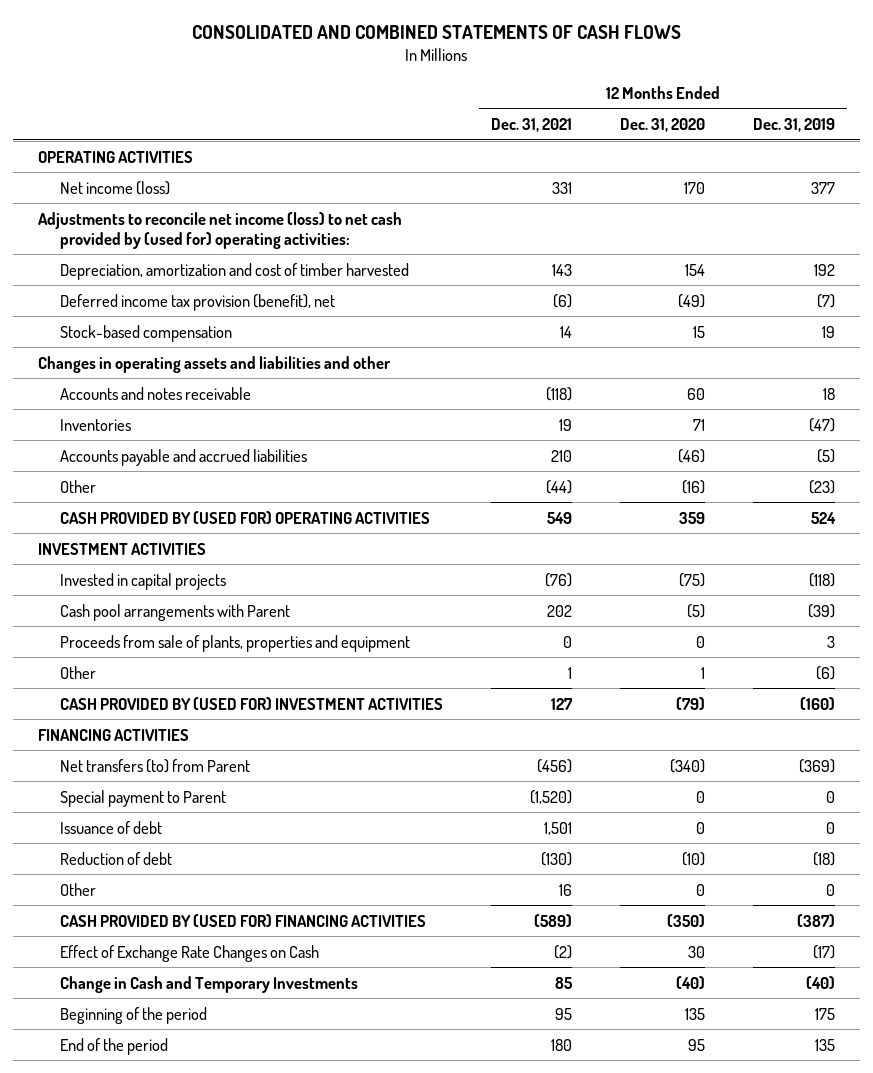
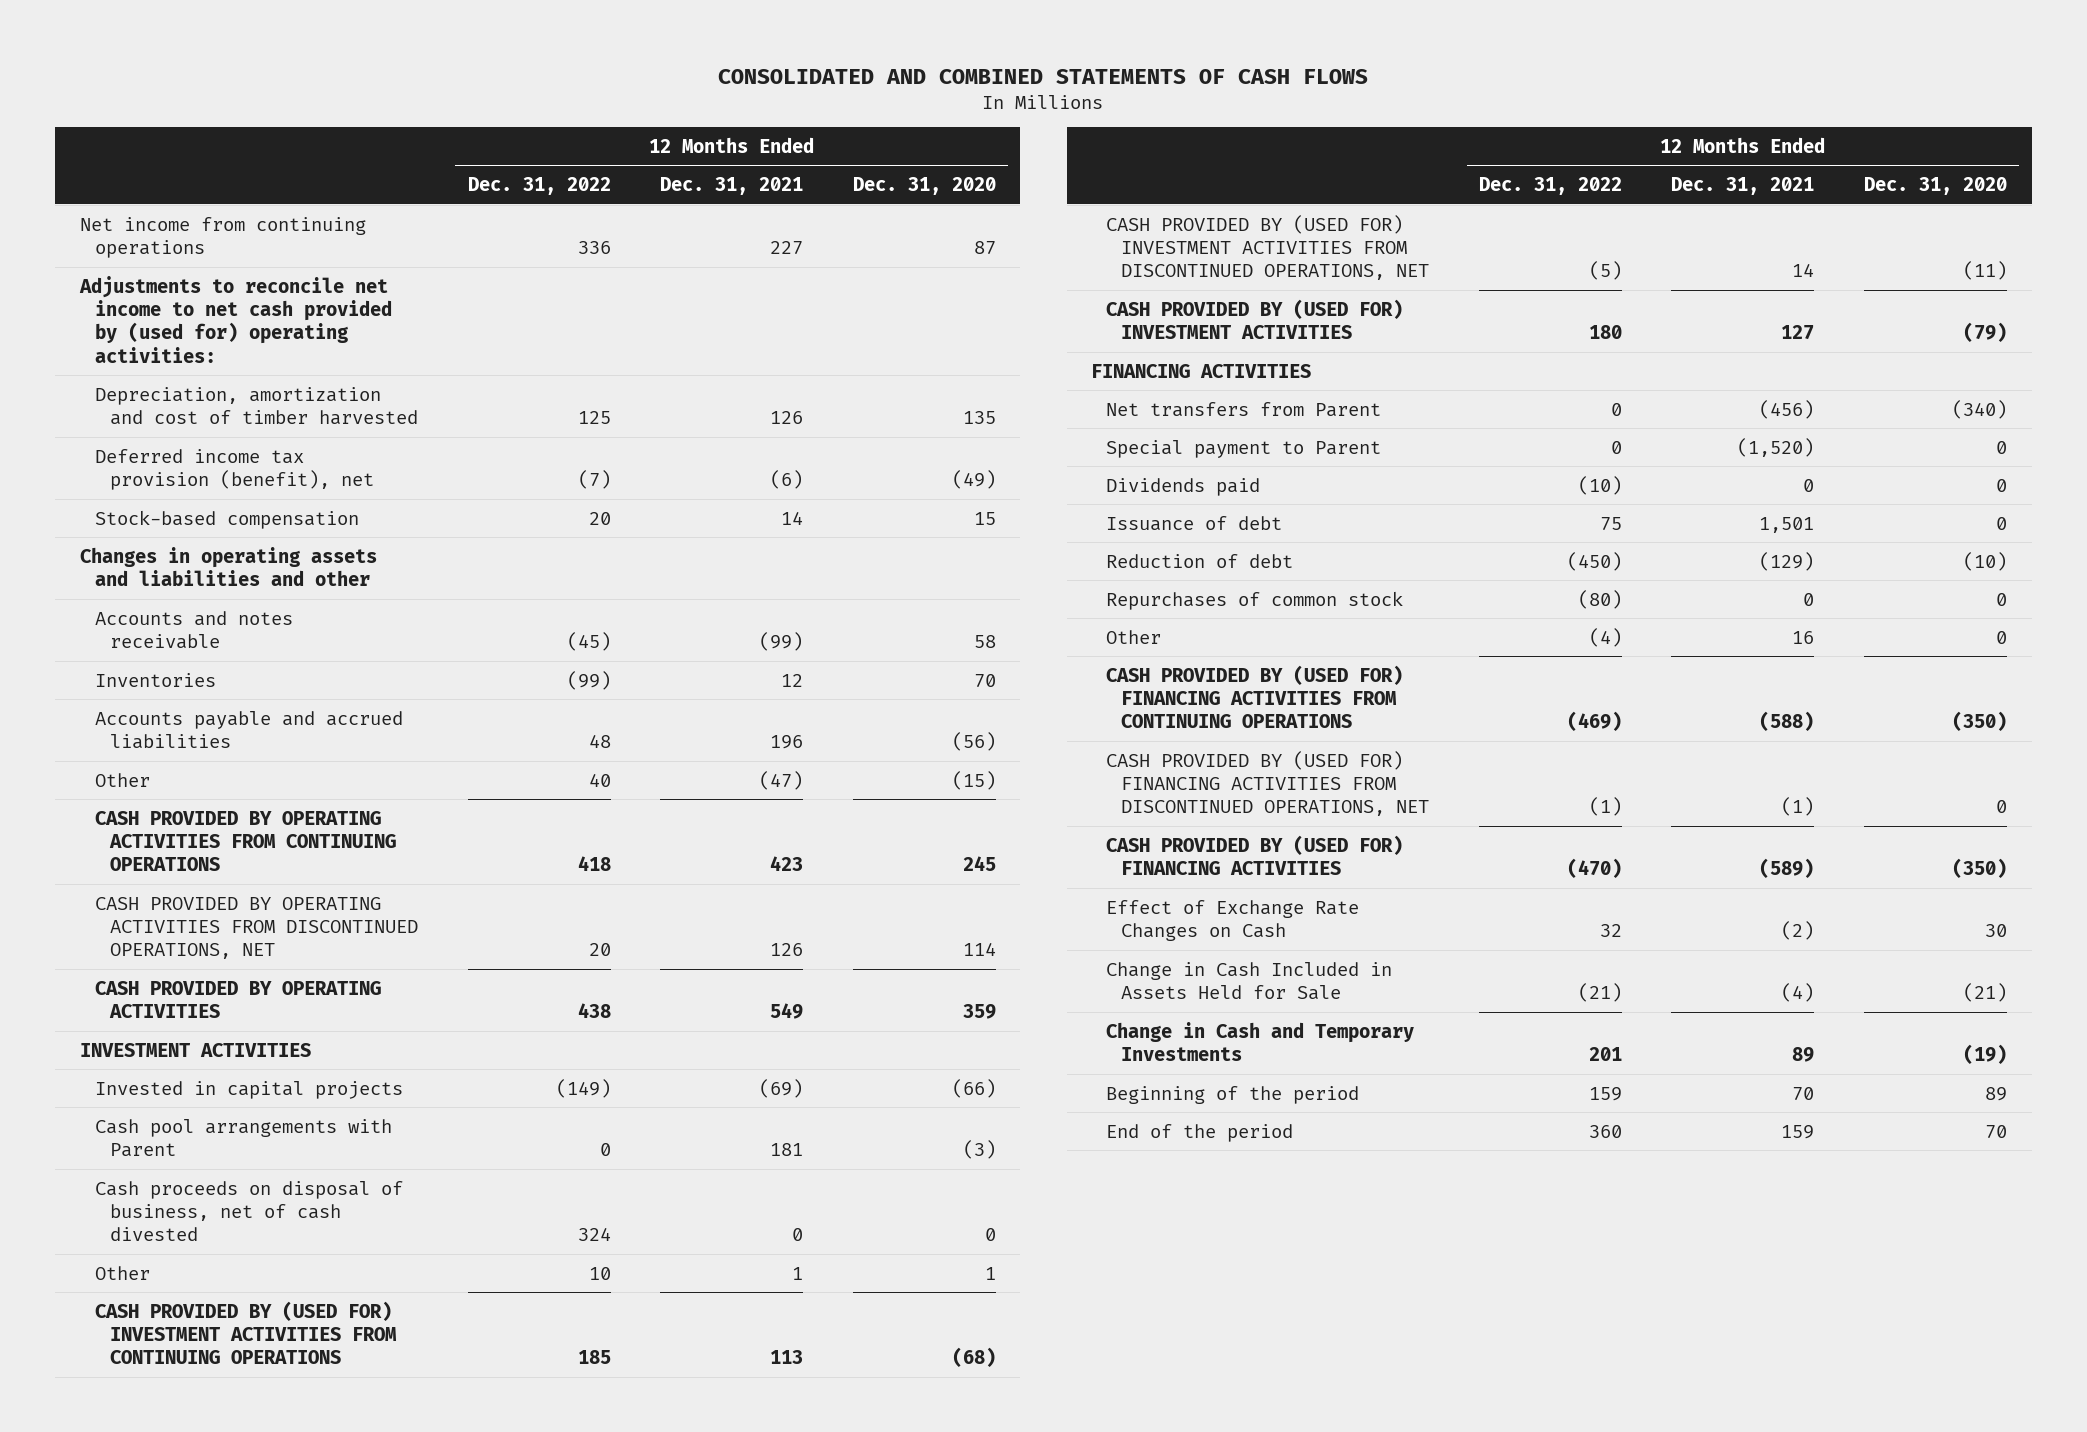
[753,118,836,133] Dec. 31, 2019 -> none
none -> [467,176,611,195] Dec. 31, 2022
[37,150,193,163] OPERATING ACTIVITIES -> none
[59,180,170,195] Net income (loss) -> none
none -> [79,216,366,258] Net income from continuing operations
[37,211,402,249] Adjustments to reconcile net income (loss) to net cash provided by (used for) operating activities: -> [78,275,393,363] Adjustments to reconcile net income to net cash provided by (used for) operating activities:
[552,263,573,276] 143 -> [770,410,804,424] 126
[685,263,706,276] 154 -> [962,410,996,424] 135
[546,386,573,401] (118) -> [759,631,804,651] (99)
[687,387,706,400] 60 -> [973,634,996,648] 58
[559,418,573,431] 19 -> [781,673,804,687] 12
[693,418,706,431] 71 -> [973,673,996,687] 70
[551,449,573,462] 210 -> [770,734,804,749] 196
[678,448,706,463] (46) -> [951,731,996,751] (56)
[546,479,573,494] (44) -> [759,770,804,790] (47)
[682,479,706,494] (16) -> [951,770,996,790] (15)
none -> [95,810,397,872] CASH PROVIDED BY OPERATING ACTIVITIES FROM CONTINUING OPERATIONS
none -> [95,896,419,960] CASH PROVIDED BY OPERATING ACTIVITIES FROM DISCONTINUED OPERATIONS, NET
[59,510,430,524] CASH PROVIDED BY (USED FOR) OPERATING ACTIVITIES -> [95,980,382,1018] CASH PROVIDED BY OPERATING ACTIVITIES
[59,634,410,652] Proceeds from sale of plants, properties and equipment -> none
[545,572,573,587] (76) -> [759,1078,804,1098] (69)
[679,572,706,587] (75) -> [951,1078,996,1098] (66)
[547,604,573,617] 202 -> [770,1142,804,1156] 181
[687,603,706,618] (5) -> [962,1139,996,1159] (3)
none -> [95,1180,404,1242] Cash proceeds on disposal of business, net of cash divested
none -> [95,1300,398,1365] CASH PROVIDED BY (USED FOR) INVESTMENT ACTIVITIES FROM CONTINUING OPERATIONS
none -> [1106,214,1430,281] CASH PROVIDED BY (USED FOR) INVESTMENT ACTIVITIES FROM DISCONTINUED OPERATIONS, NET
[59,758,250,773] Net transfers (to) from Parent -> [1106,401,1382,417] Net transfers from Parent
none -> [1106,477,1261,496] Dividends paid
[541,851,573,866] (130) -> [1759,551,1815,571] (129)
none -> [1106,590,1404,610] Repurchases of common stock
none -> [1106,664,1404,729] CASH PROVIDED BY (USED FOR) FINANCING ACTIVITIES FROM CONTINUING OPERATIONS
none -> [1106,750,1430,817] CASH PROVIDED BY (USED FOR) FINANCING ACTIVITIES FROM DISCONTINUED OPERATIONS, NET
none -> [1106,961,1393,1000] Change in Cash Included in Assets Held for Sale
[555,976,574,989] 85 -> [1792,1046,1815,1062] 89
[676,975,706,989] (40) -> [1962,1043,2007,1064] (19)
[555,1007,573,1020] 95 -> [1792,1086,1815,1100] 70
[685,1007,706,1020] 135 -> [1984,1086,2007,1101] 89
[551,1038,573,1051] 180 -> [1781,1124,1815,1139] 159
[688,1038,706,1051] 95 -> [1984,1124,2007,1138] 70

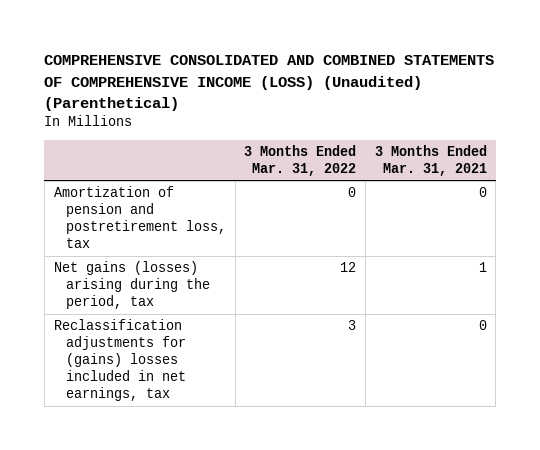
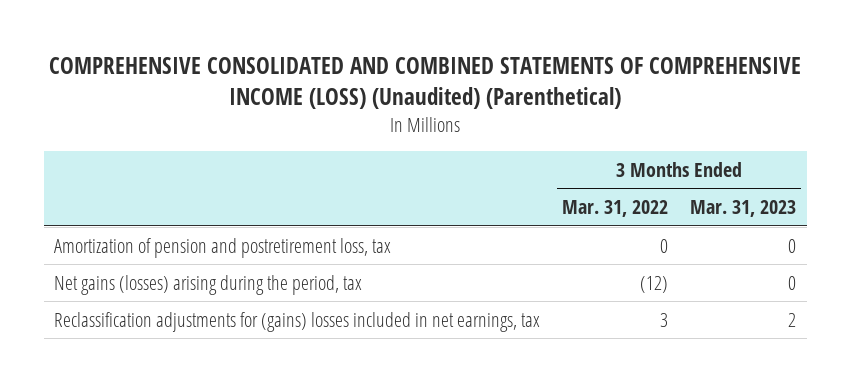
[374,144,487,176] 3 Months Ended Mar. 31, 2021 -> none
none -> [689,200,796,218] Mar. 31, 2023
[340,262,357,273] 12 -> [640,275,669,293] (12)

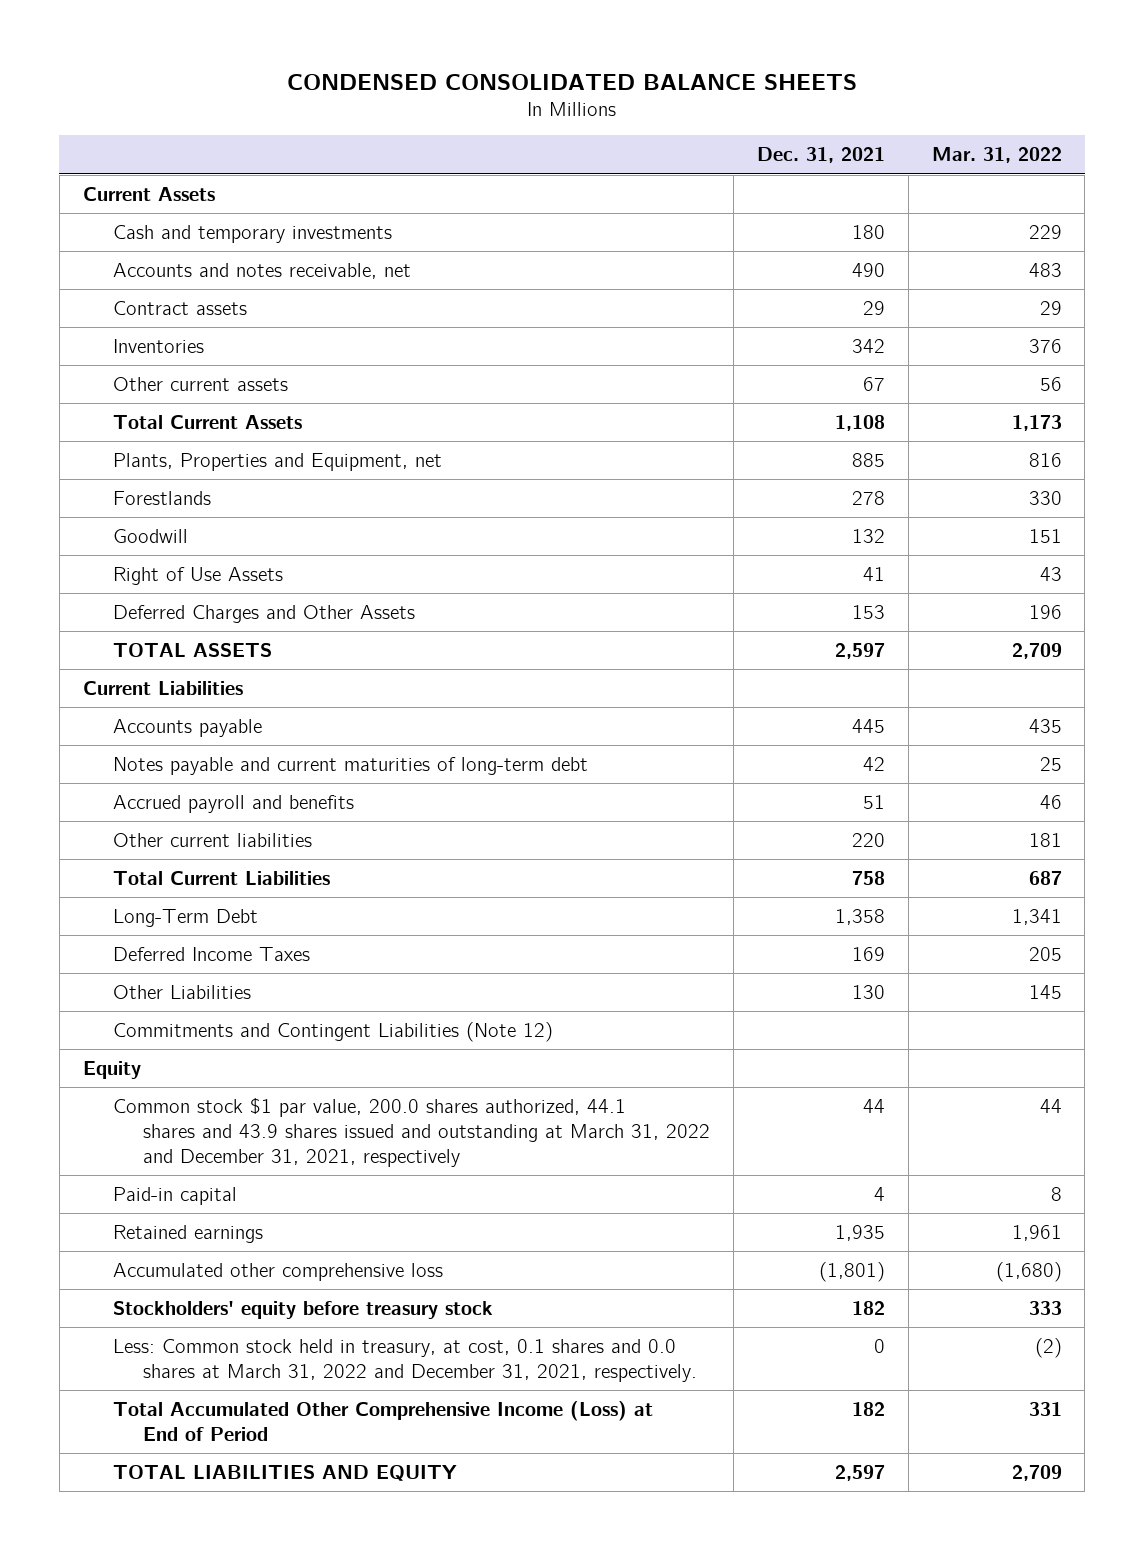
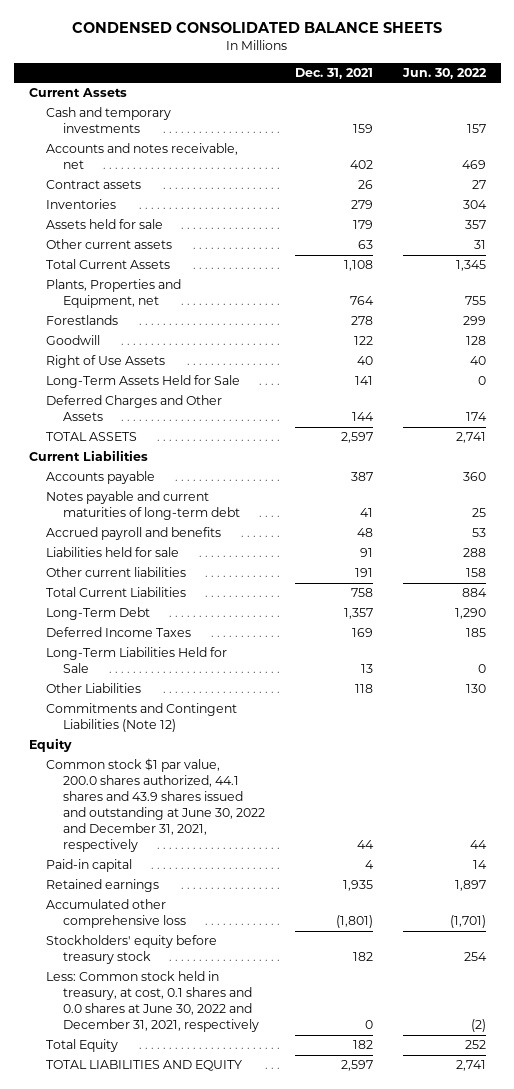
[931,147,1062,164] Mar. 31, 2022 -> none
none -> [401,68,487,80] Jun. 30, 2022
[852,224,886,239] 180 -> [353,124,374,134] 159
[852,262,886,277] 490 -> [350,160,374,170] 402
[863,300,886,315] 29 -> [358,180,374,190] 26
[852,338,886,353] 342 -> [351,200,374,210] 279
none -> [45,219,163,230] Assets held for sale
[863,376,886,391] 67 -> [358,240,374,250] 63
[852,452,886,467] 885 -> [350,296,375,306] 764
[852,528,886,543] 132 -> [354,336,374,346] 122
[863,566,886,581] 41 -> [357,356,374,366] 40
none -> [45,375,240,389] Long-Term Assets Held for Sale
[852,604,886,619] 153 -> [352,412,375,422] 144
[852,718,886,733] 445 -> [351,472,374,482] 387
[863,756,886,771] 42 -> [360,508,374,518] 41
[863,794,886,809] 51 -> [357,528,374,538] 48
none -> [45,547,179,558] Liabilities held for sale
[852,832,886,847] 220 -> [355,568,374,578] 191
[835,908,886,925] 1,358 -> [344,608,374,620] 1,357
none -> [45,647,227,674] Long-Term Liabilities Held for Sale
[852,984,886,999] 130 -> [355,684,374,694] 118
[113,1097,711,1167] Common stock $1 par value, 200.0 shares authorized, 44.1 shares and 43.9 shares issued and outstanding at March 31, 2022 and December 31, 2021, respectively -> [45,758,266,853] Common stock $1 par value, 200.0 shares authorized, 44.1 shares and 43.9 shares issued and outstanding at June 30, 2022 and December 31, 2021, respectively
[113,1338,698,1382] Less: Common stock held in treasury, at cost, 0.1 shares and 0.0 shares at March 31, 2022 and December 31, 2021, respectively. -> [45,971,260,1033] Less: Common stock held in treasury, at cost, 0.1 shares and 0.0 shares at June 30, 2022 and December 31, 2021, respectively
[113,1400,654,1441] Total Accumulated Other Comprehensive Income (Loss) at End of Period -> [45,1039,118,1053] Total Equity

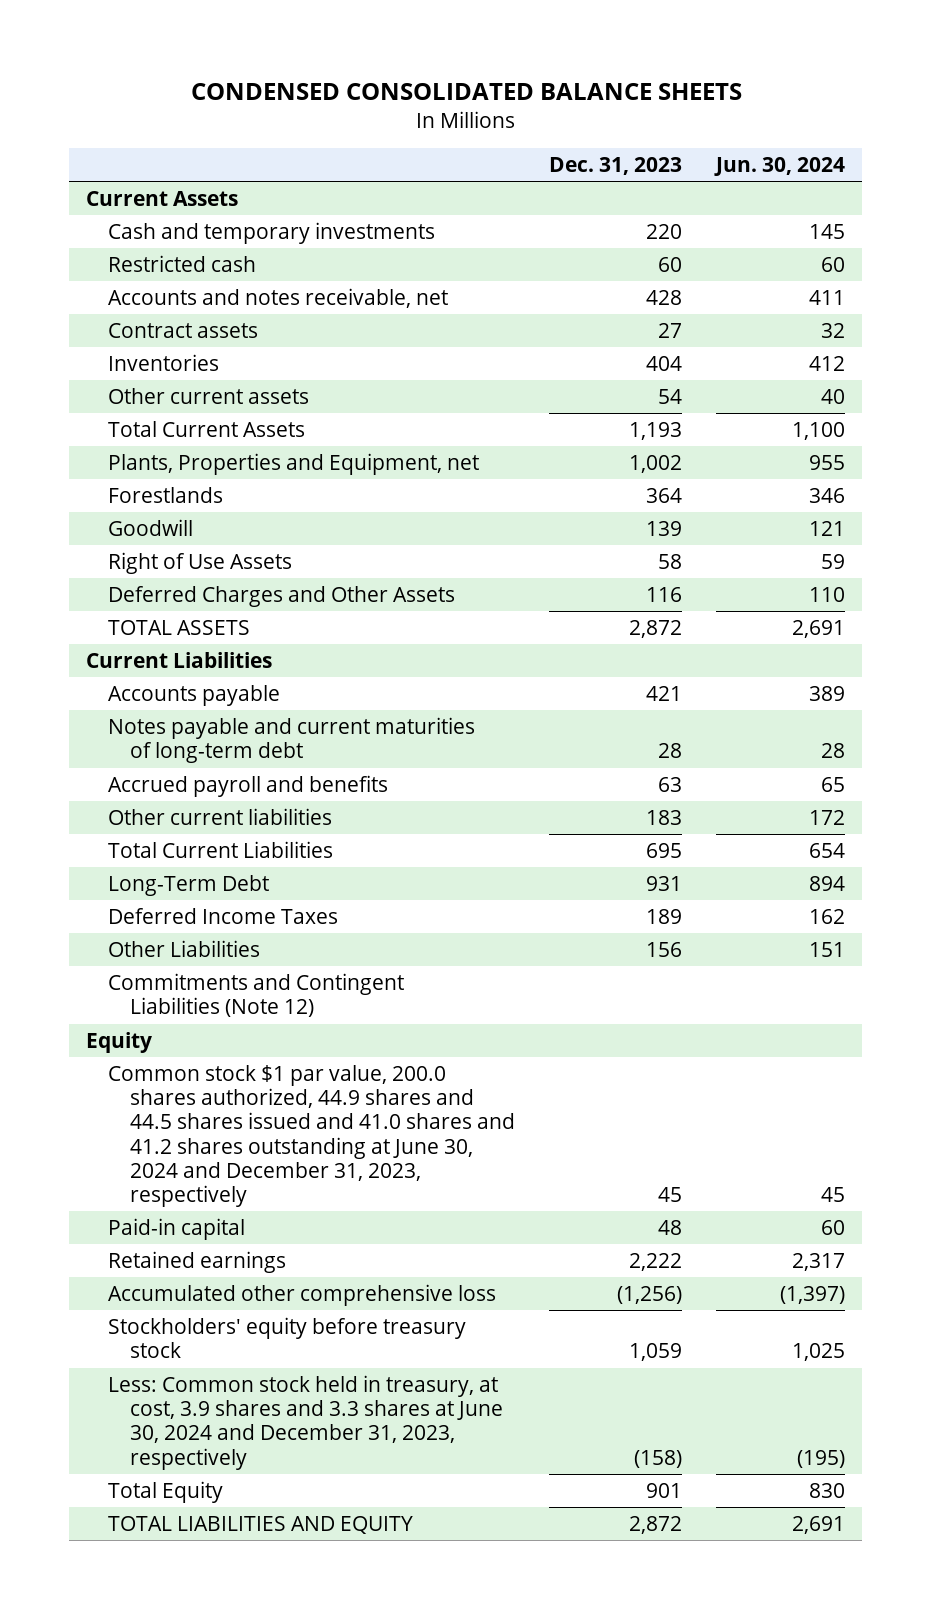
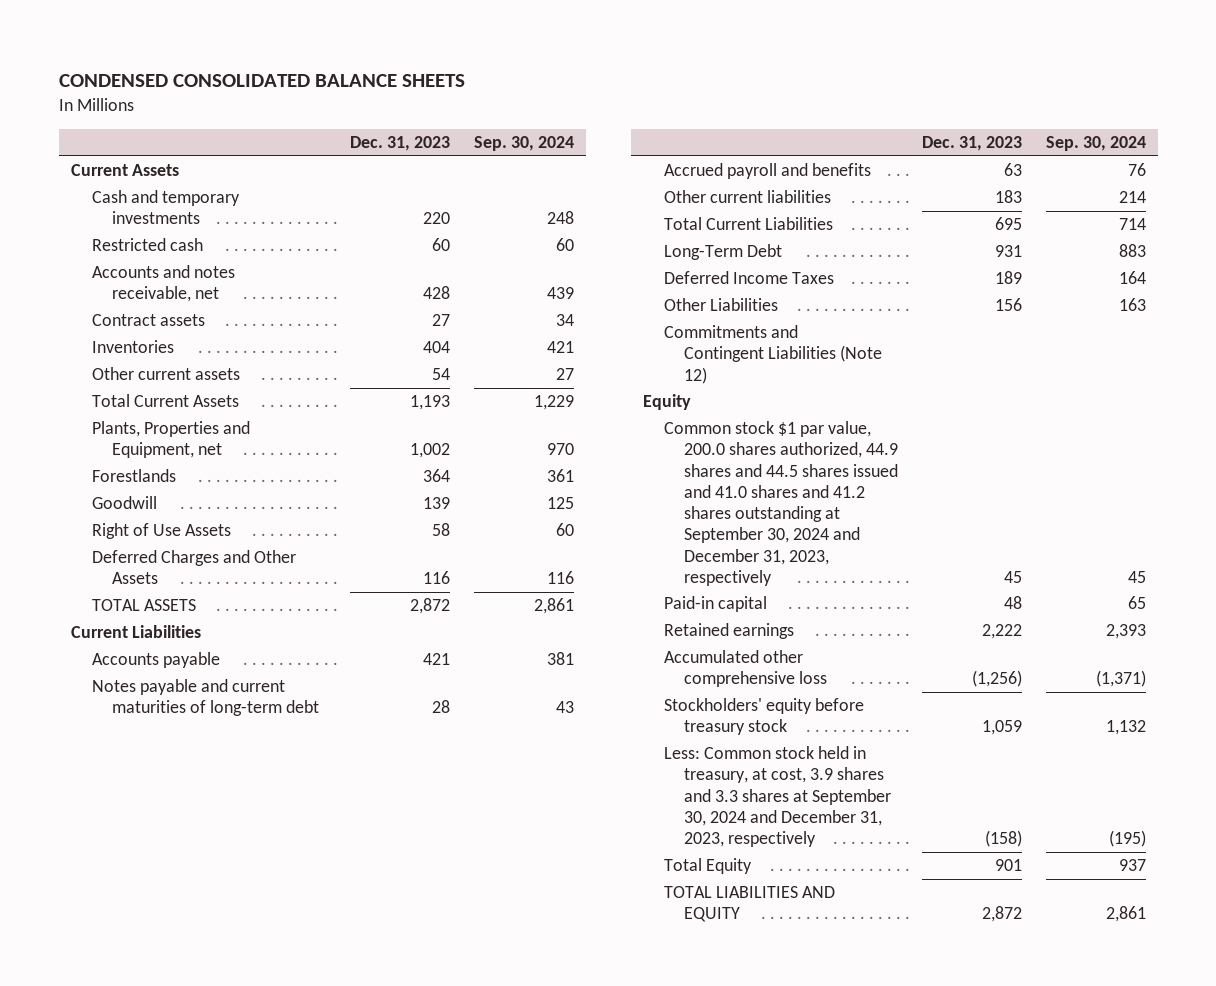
[714,156,846,176] Jun. 30, 2024 -> none
none -> [473,136,574,152] Sep. 30, 2024
[107,1064,515,1207] Common stock $1 par value, 200.0 shares authorized, 44.9 shares and 44.5 shares issued and 41.0 shares and 41.2 shares outstanding at June 30, 2024 and December 31, 2023, respectively -> [663,421,899,586] Common stock $1 par value, 200.0 shares authorized, 44.9 shares and 44.5 shares issued and 41.0 shares and 41.2 shares outstanding at September 30, 2024 and December 31, 2023, respectively
[107,1374,503,1470] Less: Common stock held in treasury, at cost, 3.9 shares and 3.3 shares at June 30, 2024 and December 31, 2023, respectively -> [663,746,892,848] Less: Common stock held in treasury, at cost, 3.9 shares and 3.3 shares at September 30, 2024 and December 31, 2023, respectively

